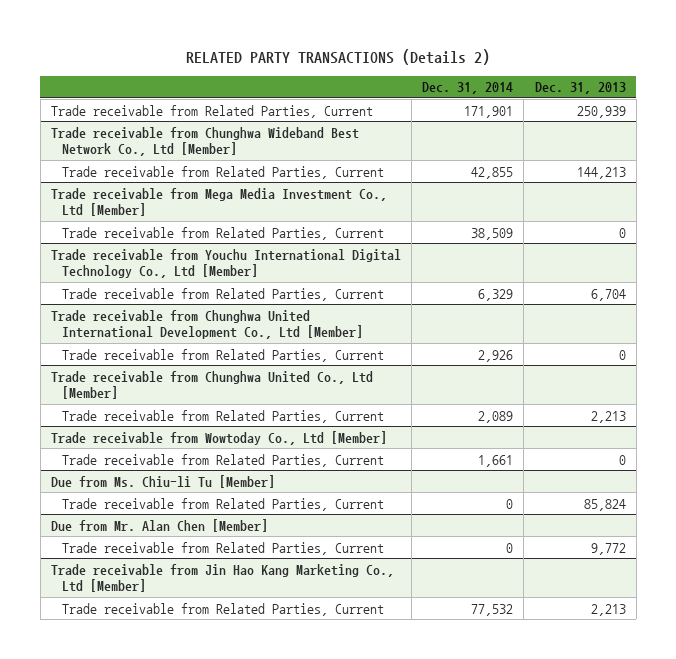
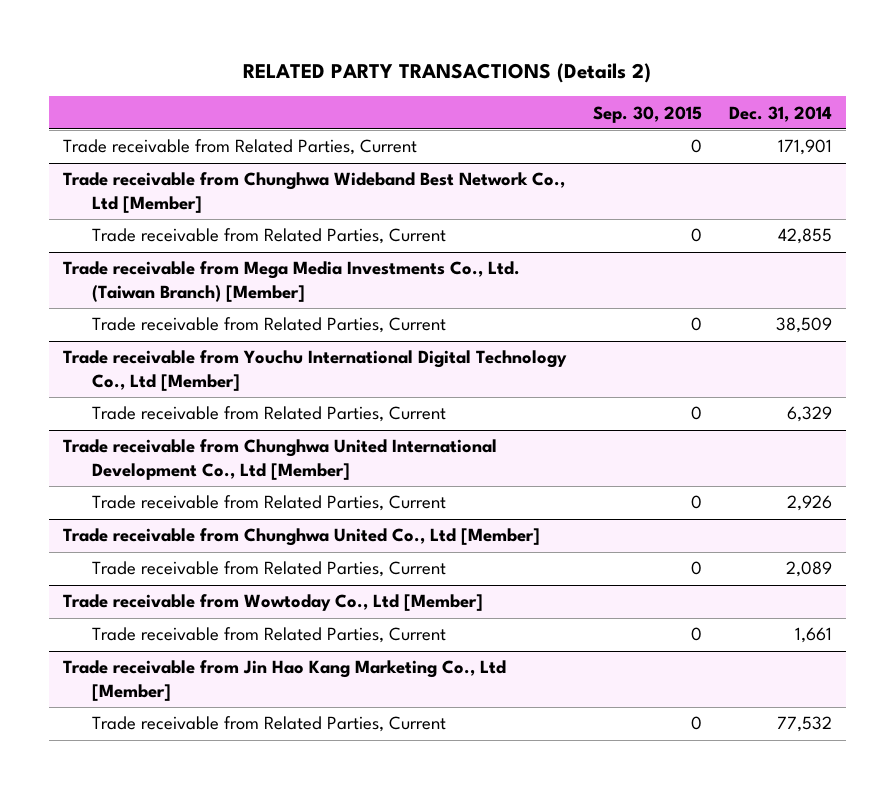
[534,82,626,95] Dec. 31, 2013 -> none
none -> [592,105,702,123] Sep. 30, 2015
[50,187,387,216] Trade receivable from Mega Media Investment Co., Ltd [Member] -> [62,261,520,303] Trade receivable from Mega Media Investments Co., Ltd. (Taiwan Branch) [Member]
[50,474,275,488] Due from Ms. Chiu-li Tu [Member] -> none
[62,497,385,511] Trade receivable from Related Parties, Current -> none
[50,518,268,532] Due from Mr. Alan Chen [Member] -> none
[62,541,385,555] Trade receivable from Related Parties, Current -> none

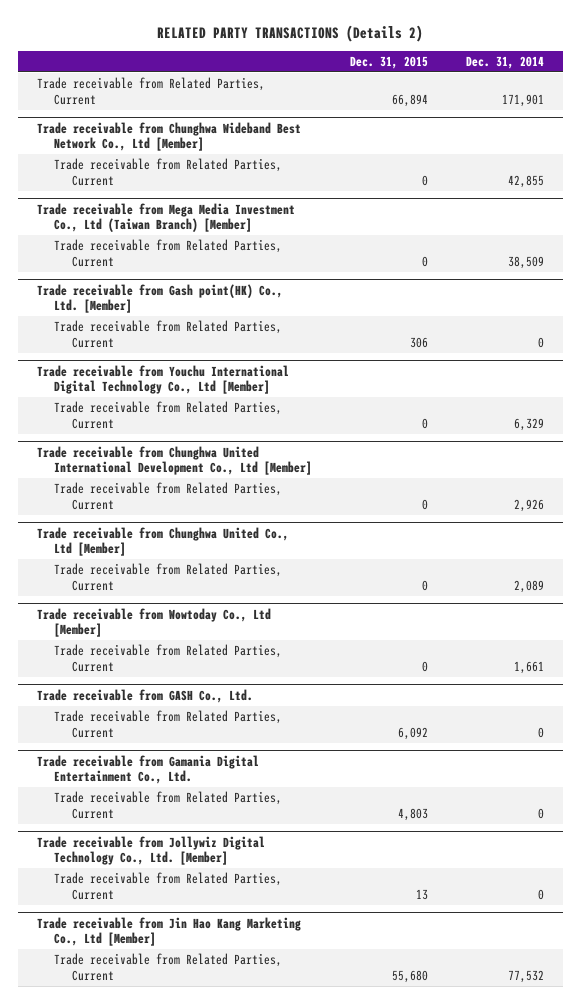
[592,105,702,123] Sep. 30, 2015 -> none
none -> [350,55,429,69] Dec. 31, 2015
[62,261,520,303] Trade receivable from Mega Media Investments Co., Ltd. (Taiwan Branch) [Member] -> [36,202,295,233] Trade receivable from Mega Media Investment Co., Ltd (Taiwan Branch) [Member]
none -> [36,283,283,314] Trade receivable from Gash point(HK) Co., Ltd. [Member]
none -> [54,320,283,348] Trade receivable from Related Parties, Current
none -> [36,688,253,703] Trade receivable from GASH Co., Ltd.
none -> [54,710,283,738] Trade receivable from Related Parties, Current
none -> [36,754,259,785] Trade receivable from Gamania Digital Entertainment Co., Ltd.
none -> [54,791,283,819] Trade receivable from Related Parties, Current
none -> [36,835,265,866] Trade receivable from Jollywiz Digital Technology Co., Ltd. [Member]
none -> [54,872,283,900] Trade receivable from Related Parties, Current

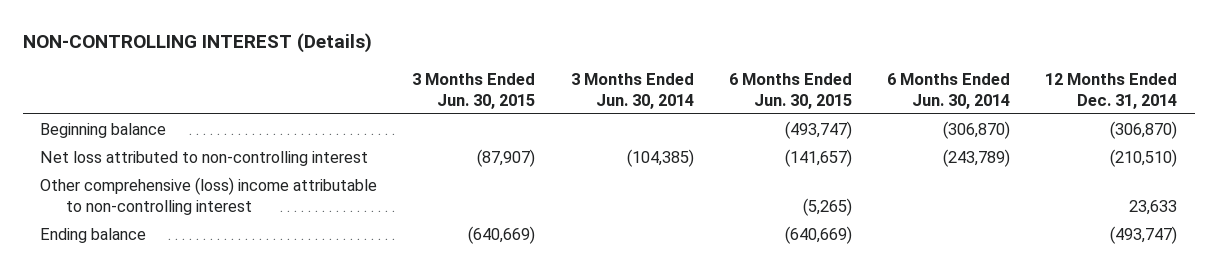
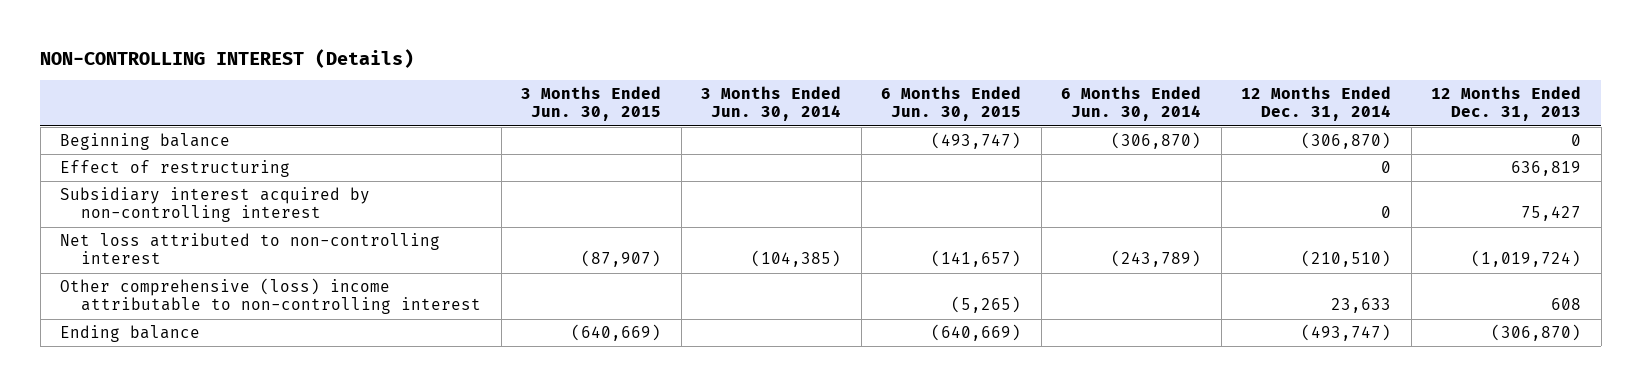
none -> [1431,86,1582,122] 12 Months Ended Dec. 31, 2013
none -> [60,160,291,178] Effect of restructuring
none -> [60,187,371,223] Subsidiary interest acquired by non-controlling interest

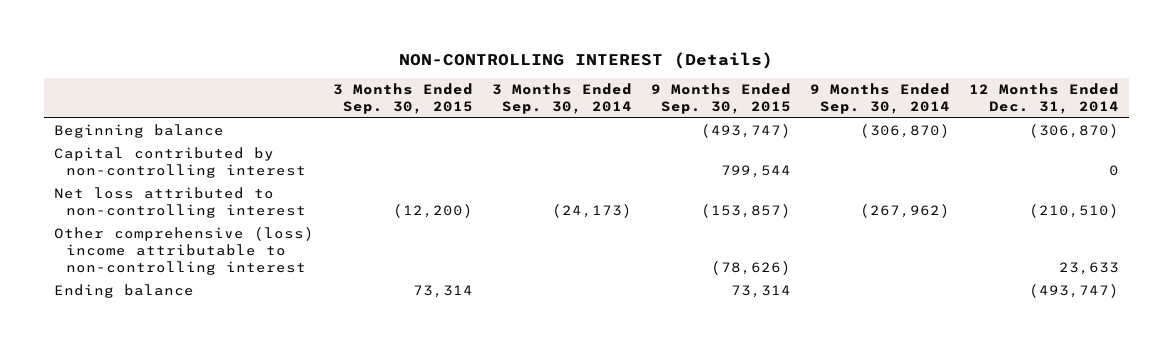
[521,86,662,122] 3 Months Ended Jun. 30, 2015 -> none
[701,86,842,122] 3 Months Ended Jun. 30, 2014 -> none
[881,86,1022,122] 6 Months Ended Jun. 30, 2015 -> none
[1061,86,1202,122] 6 Months Ended Jun. 30, 2014 -> none
[1431,86,1582,122] 12 Months Ended Dec. 31, 2013 -> none
none -> [332,83,473,115] 3 Months Ended Sep. 30, 2015
none -> [491,83,632,115] 3 Months Ended Sep. 30, 2014
none -> [650,83,791,115] 9 Months Ended Sep. 30, 2015
none -> [809,83,950,115] 9 Months Ended Sep. 30, 2014
[60,187,371,223] Subsidiary interest acquired by non-controlling interest -> none
[60,160,291,178] Effect of restructuring -> [53,146,306,179] Capital contributed by non-controlling interest

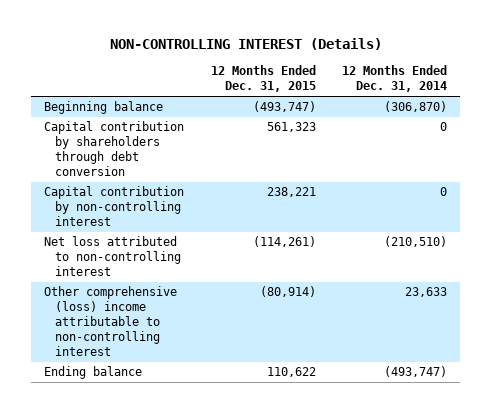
[332,83,473,115] 3 Months Ended Sep. 30, 2015 -> none
[491,83,632,115] 3 Months Ended Sep. 30, 2014 -> none
[650,83,791,115] 9 Months Ended Sep. 30, 2015 -> none
[809,83,950,115] 9 Months Ended Sep. 30, 2014 -> none
none -> [210,65,316,93] 12 Months Ended Dec. 31, 2015
none -> [44,121,185,177] Capital contribution by shareholders through debt conversion
[53,146,306,179] Capital contributed by non-controlling interest -> [44,186,185,227] Capital contribution by non-controlling interest

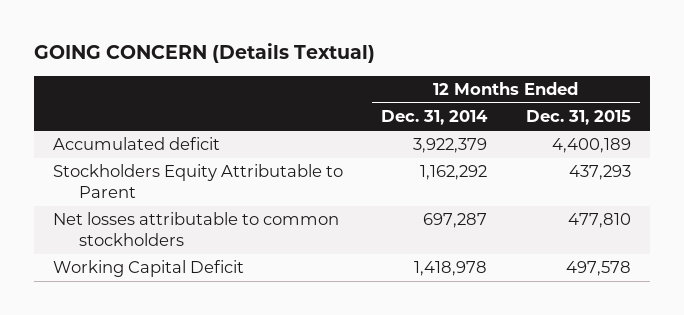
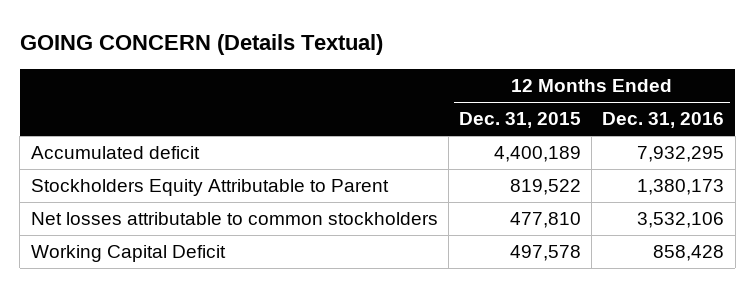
[381,110,489,126] Dec. 31, 2014 -> none
none -> [602,112,725,129] Dec. 31, 2016
[568,165,631,181] 437,293 -> [509,179,581,196] 819,522

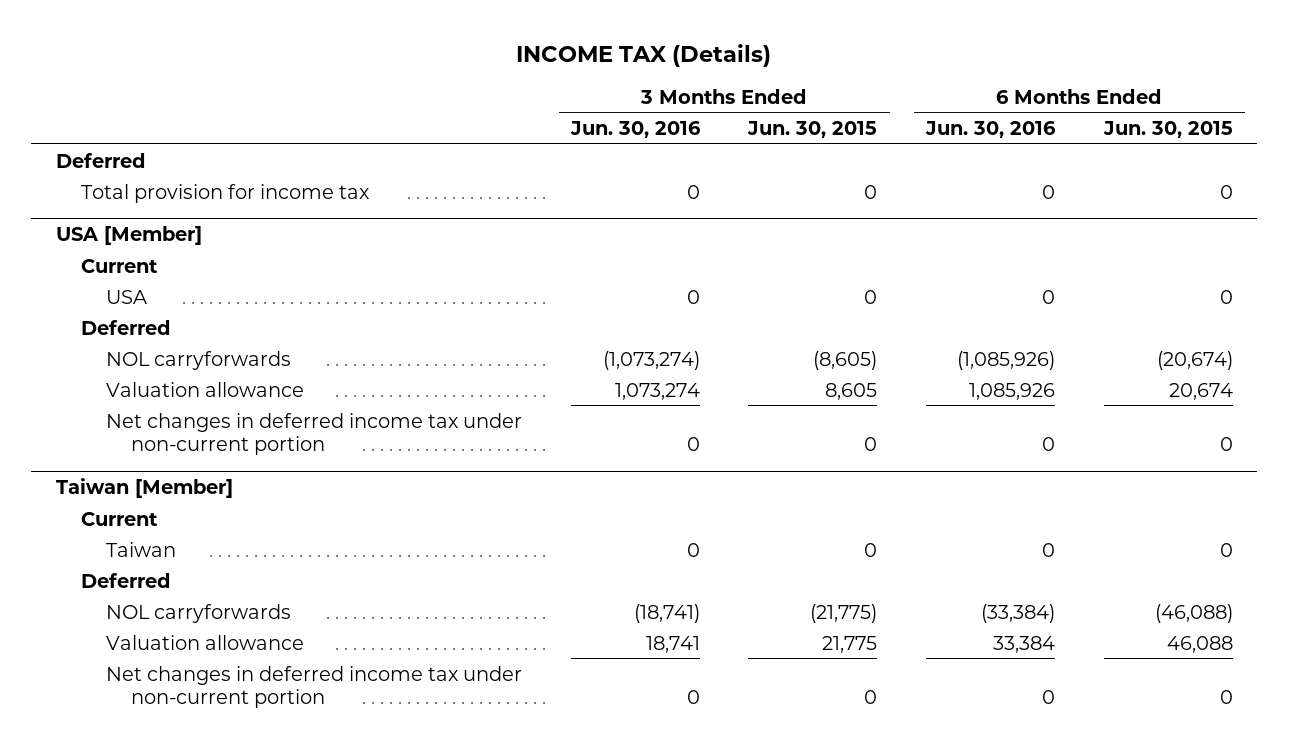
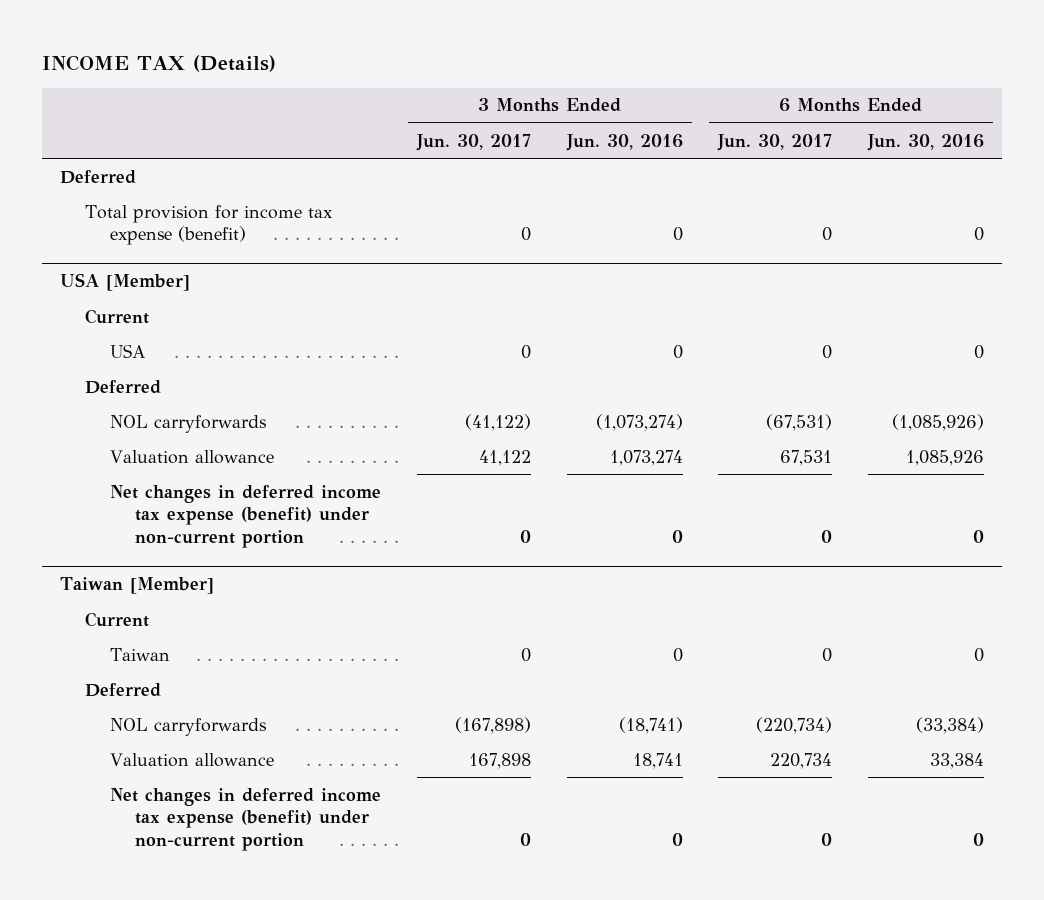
[747,120,878,138] Jun. 30, 2015 -> none
[1102,120,1233,138] Jun. 30, 2015 -> none
none -> [416,133,532,151] Jun. 30, 2017
none -> [717,133,833,151] Jun. 30, 2017
[80,183,370,203] Total provision for income tax -> [85,204,334,246] Total provision for income tax expense (benefit)
[106,412,523,456] Net changes in deferred income tax under non-current portion -> [110,484,382,548] Net changes in deferred income tax expense (benefit) under non-current portion
[106,665,523,709] Net changes in deferred income tax under non-current portion -> [110,787,382,851] Net changes in deferred income tax expense (benefit) under non-current portion

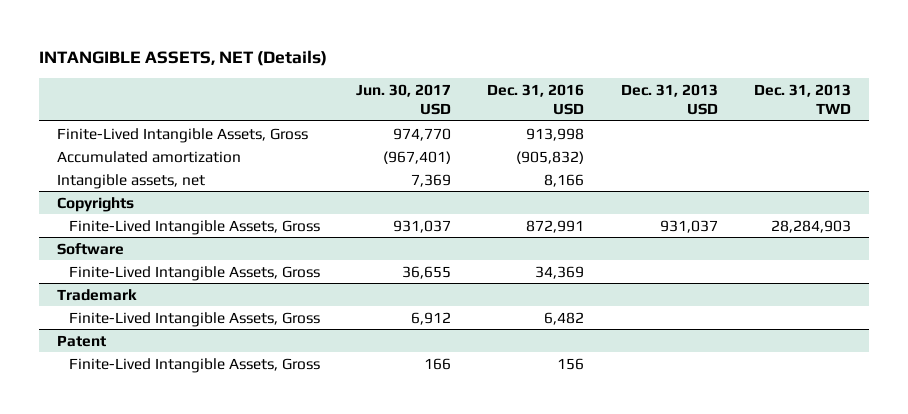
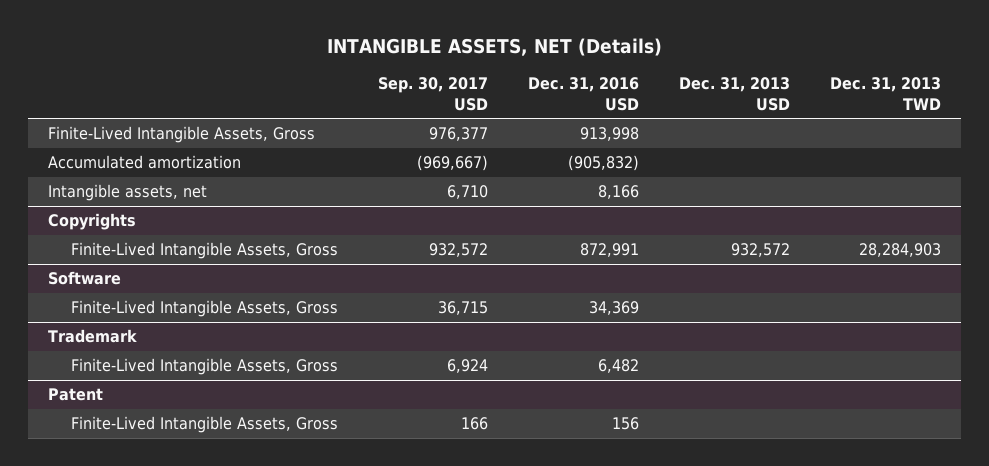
[355,84,451,115] Jun. 30, 2017 USD -> none
none -> [378,77,489,111] Sep. 30, 2017 USD
[659,219,718,233] 931,037 -> [731,243,791,258] 932,572

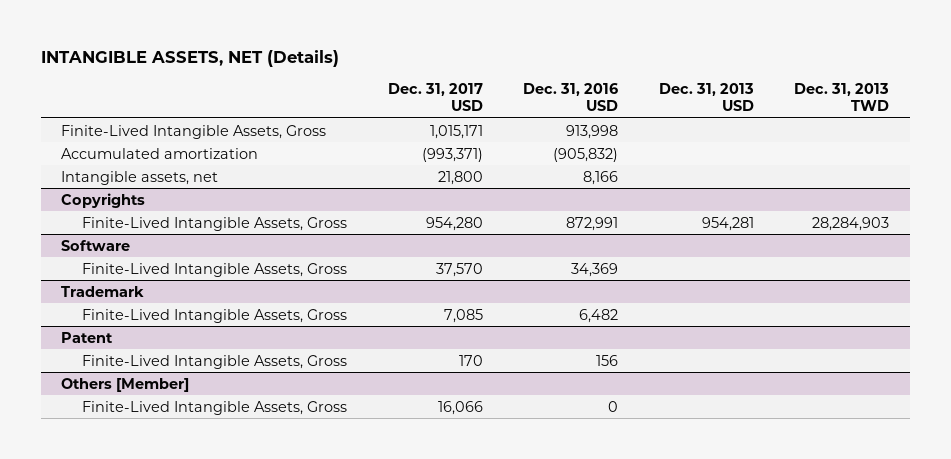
[378,77,489,111] Sep. 30, 2017 USD -> none
none -> [387,83,483,112] Dec. 31, 2017 USD
[731,243,791,258] 932,572 -> [701,216,754,231] 954,281
none -> [61,377,190,392] Others [Member]
none -> [82,400,348,415] Finite-Lived Intangible Assets, Gross

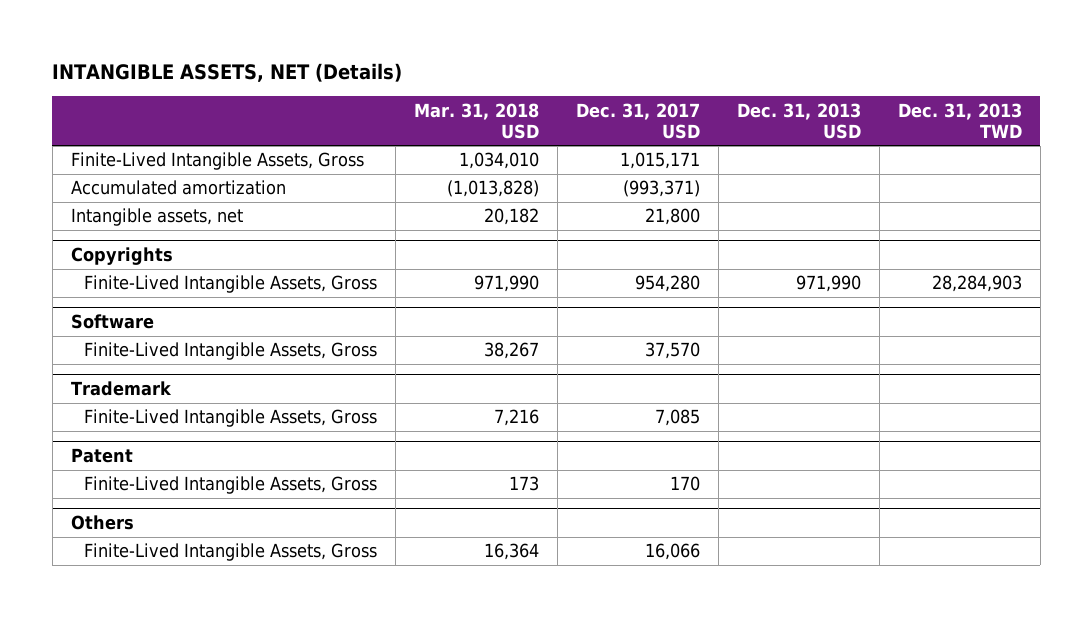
[523,83,619,112] Dec. 31, 2016 USD -> none
none -> [413,102,539,139] Mar. 31, 2018 USD
[701,216,754,231] 954,281 -> [795,275,861,293] 971,990
[61,377,190,392] Others [Member] -> [70,514,134,530] Others

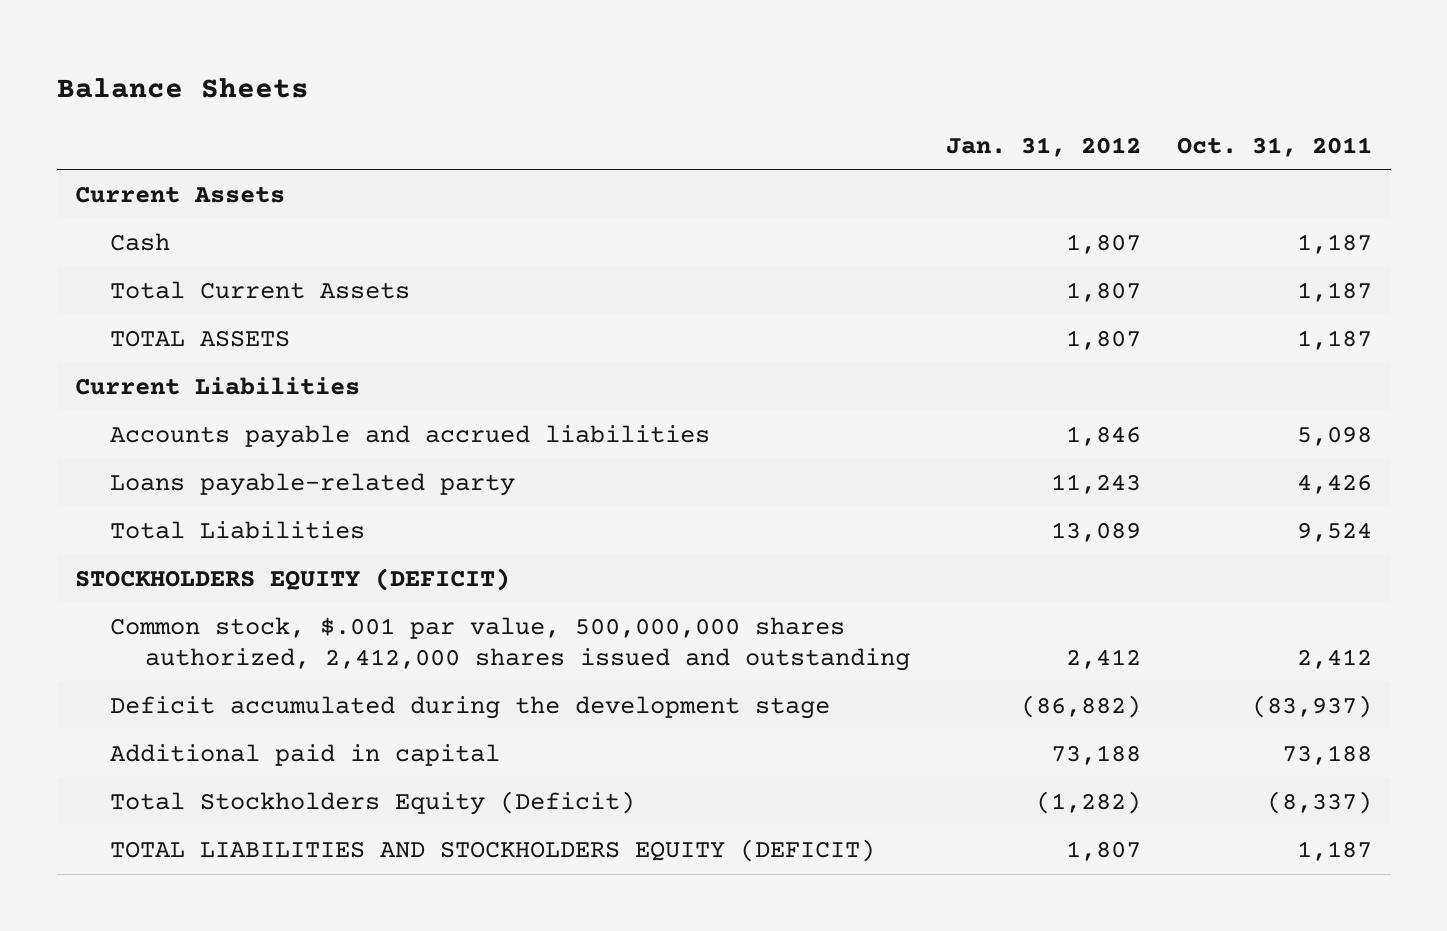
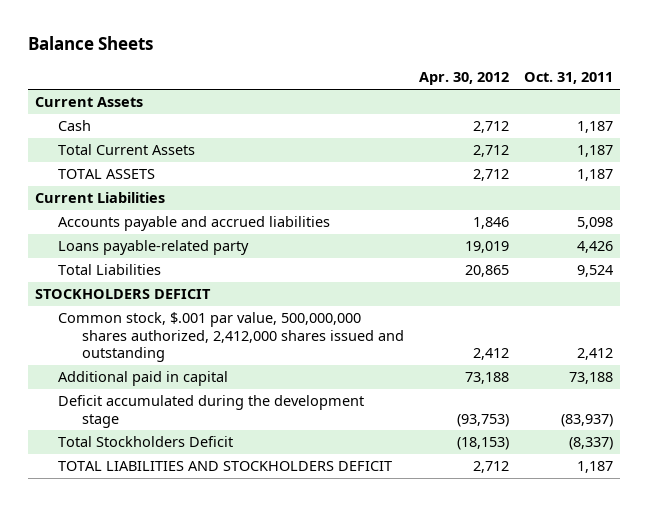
[946,137,1142,158] Jan. 31, 2012 -> none
none -> [418,72,509,86] Apr. 30, 2012
[75,568,511,592] STOCKHOLDERS EQUITY (DEFICIT) -> [35,289,212,300] STOCKHOLDERS DEFICIT
[110,696,831,720] Deficit accumulated during the development stage -> [58,395,365,428] Deficit accumulated during the development stage
[110,791,636,816] Total Stockholders Equity (Deficit) -> [58,436,234,448] Total Stockholders Deficit
[110,839,876,863] TOTAL LIABILITIES AND STOCKHOLDERS EQUITY (DEFICIT) -> [58,461,393,472] TOTAL LIABILITIES AND STOCKHOLDERS DEFICIT

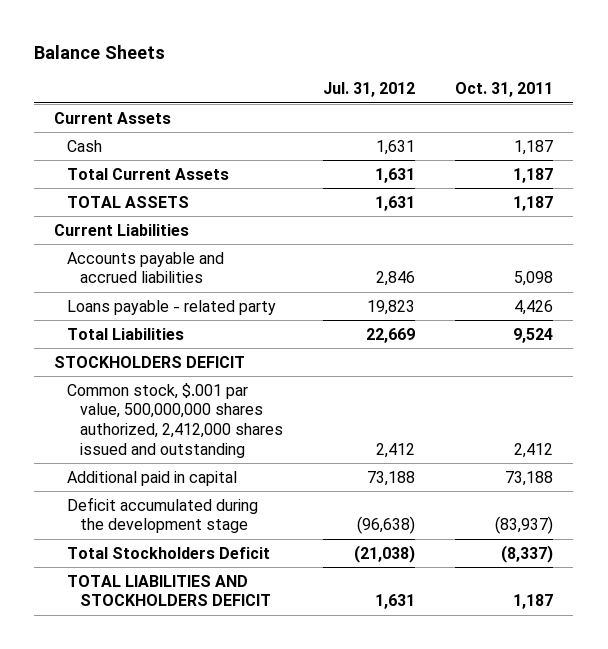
[418,72,509,86] Apr. 30, 2012 -> none
none -> [323,82,416,98] Jul. 31, 2012
[58,240,250,256] Loans payable-related party -> [67,299,277,315] Loans payable - related party

